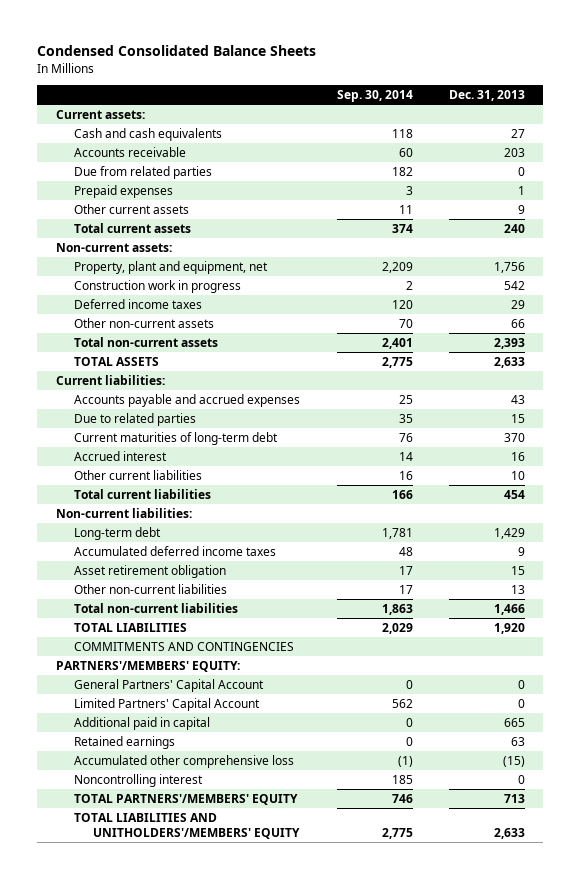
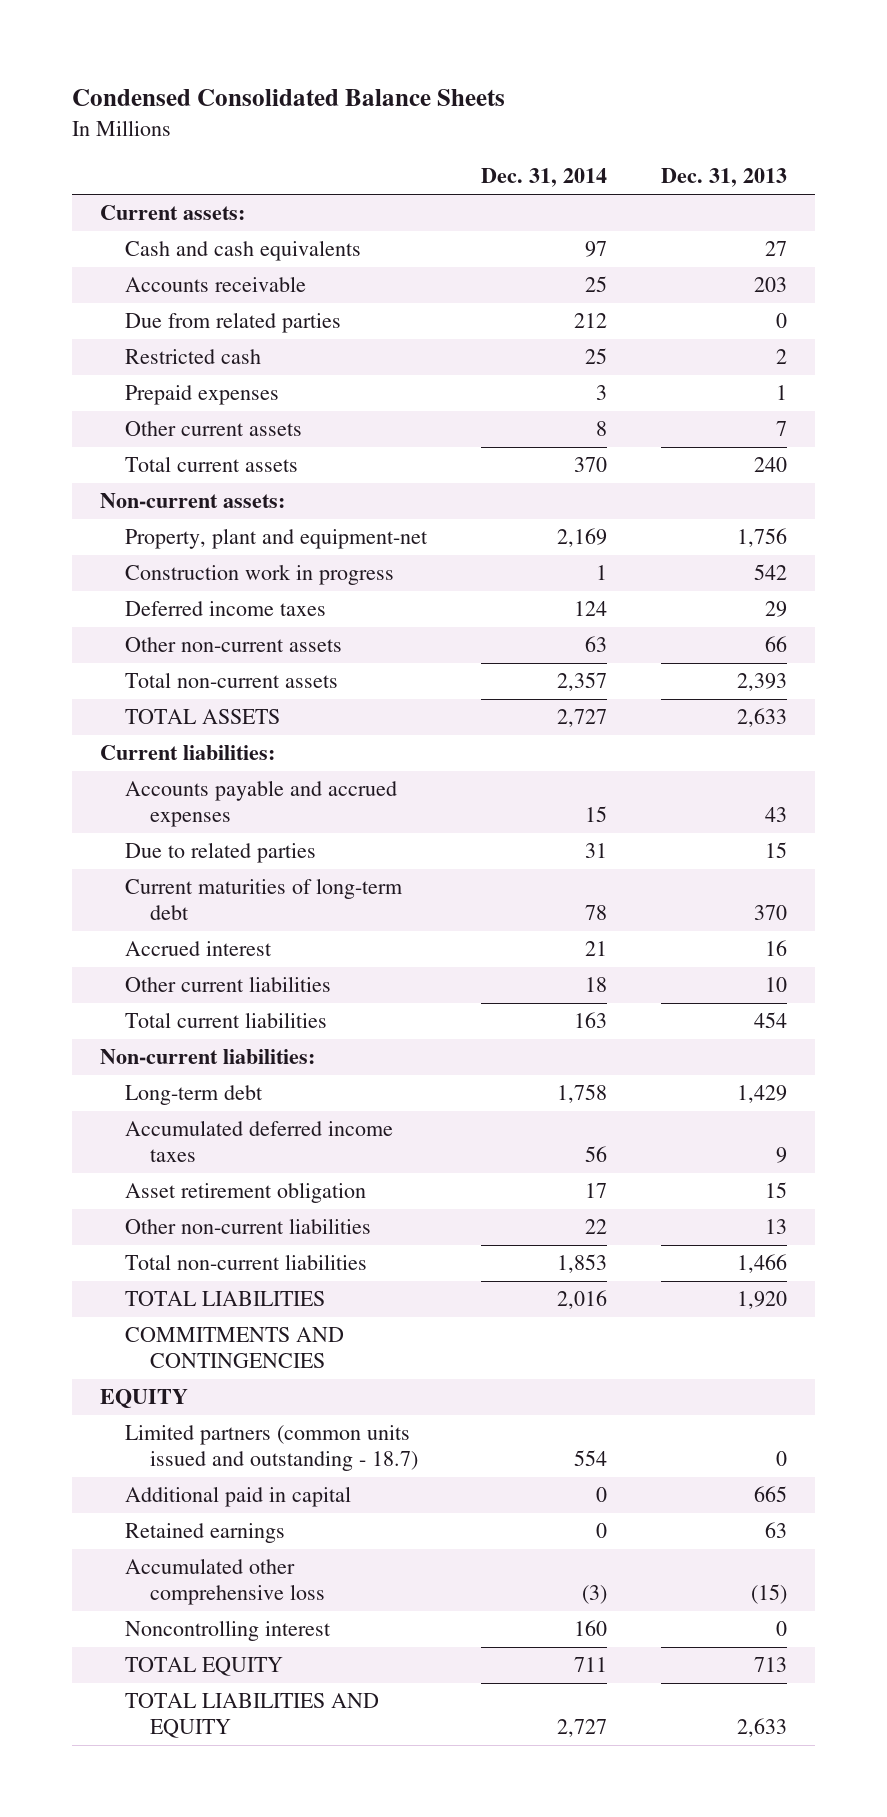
[336,89,413,102] Sep. 30, 2014 -> none
none -> [481,168,608,188] Dec. 31, 2014
none -> [124,349,261,365] Restricted cash
[518,204,526,214] 9 -> [776,421,788,437] 7
[74,260,269,274] Property, plant and equipment, net -> [124,528,428,550] Property, plant and equipment-net
[74,678,265,692] General Partners' Capital Account -> none
[55,660,240,672] PARTNERS'/MEMBERS' EQUITY: -> [99,1389,188,1409] EQUITY
[74,697,261,711] Limited Partners' Capital Account -> [124,1425,418,1472] Limited partners (common units issued and outstanding - 18.7)
[74,793,299,805] TOTAL PARTNERS'/MEMBERS' EQUITY -> [124,1657,283,1677] TOTAL EQUITY
[74,812,301,840] TOTAL LIABILITIES AND UNITHOLDERS'/MEMBERS' EQUITY -> [124,1693,379,1739] TOTAL LIABILITIES AND EQUITY

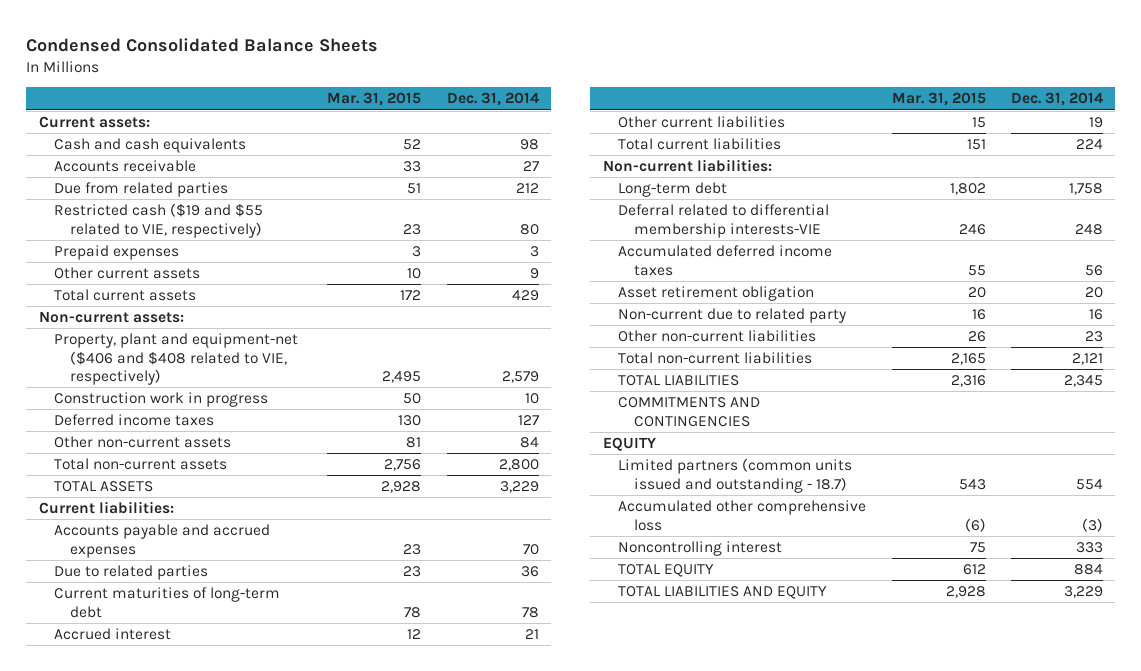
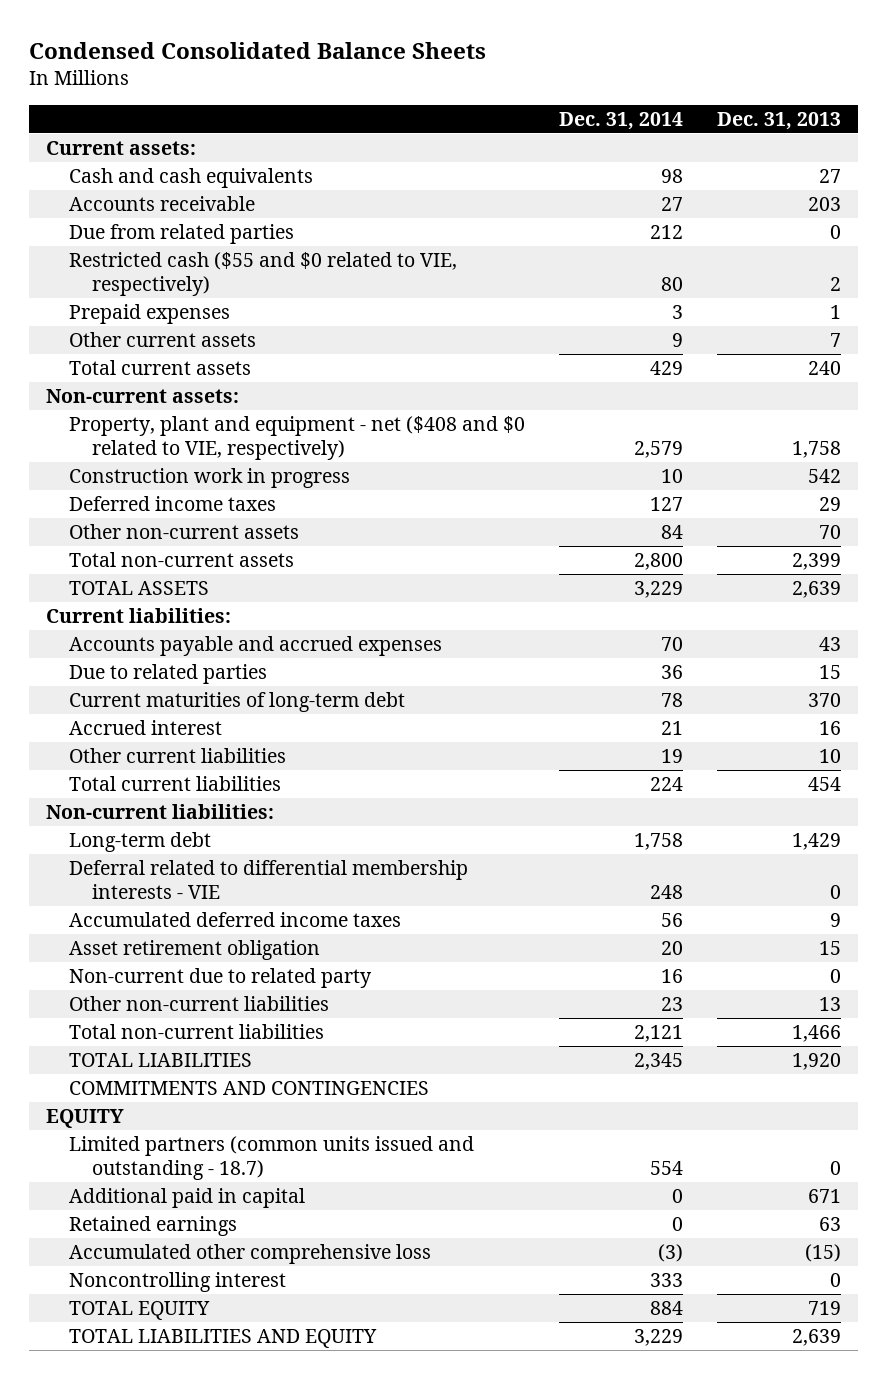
[327,92,422,107] Mar. 31, 2015 -> none
none -> [716,111,841,130] Dec. 31, 2013
[54,203,264,238] Restricted cash ($19 and $55 related to VIE, respectively) -> [68,252,457,296] Restricted cash ($55 and $0 related to VIE, respectively)
[54,333,299,386] Property, plant and equipment-net ($406 and $408 related to VIE, respectively) -> [68,416,525,460] Property, plant and equipment - net ($408 and $0 related to VIE, respectively)
[618,204,830,238] Deferral related to differential membership interests-VIE -> [68,860,468,899] Deferral related to differential membership interests - VIE
none -> [68,1188,305,1209] Additional paid in capital
none -> [68,1216,237,1237] Retained earnings

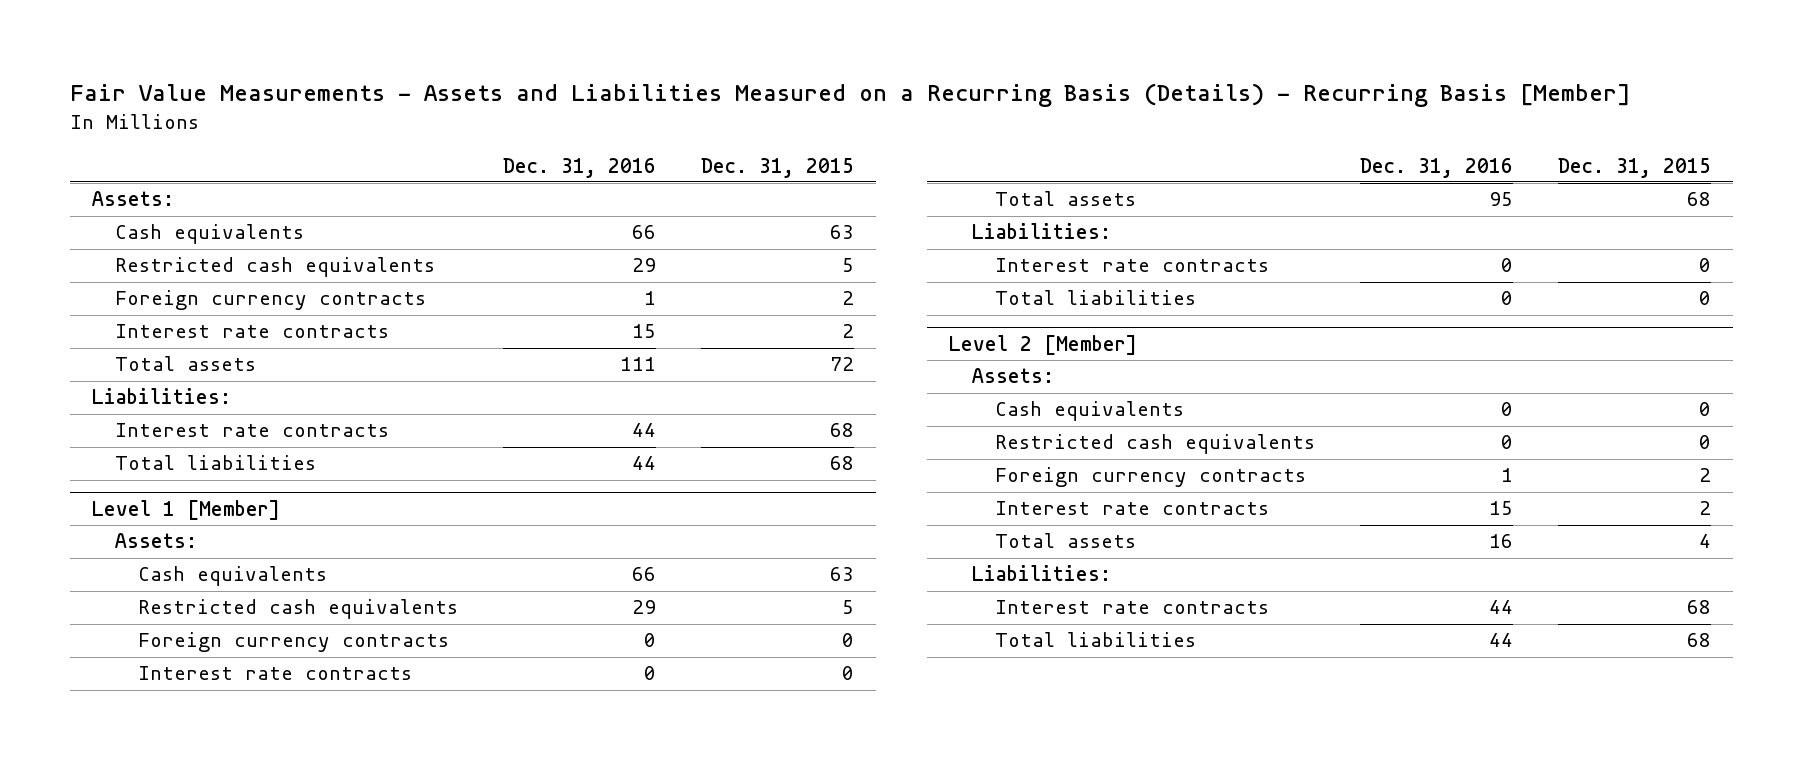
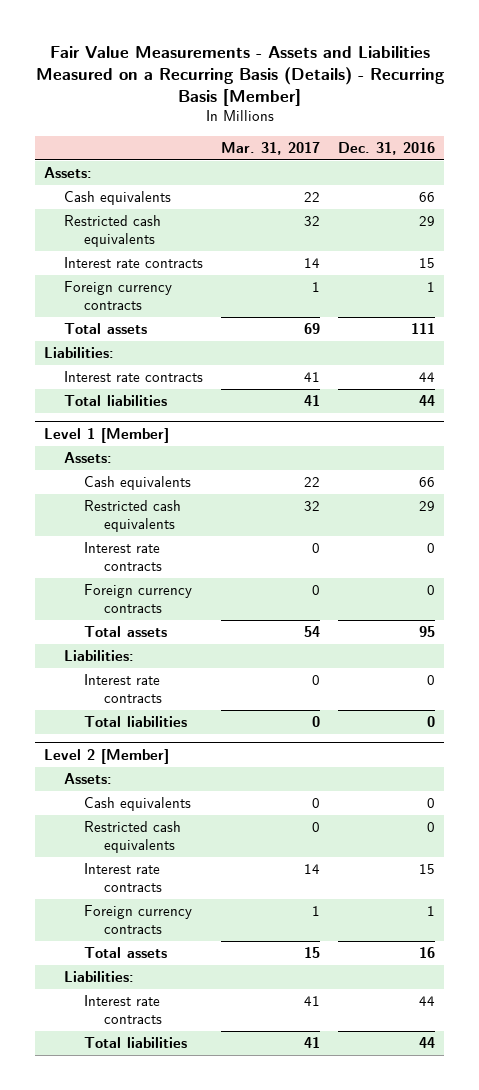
[700,157,854,178] Dec. 31, 2015 -> none
none -> [220,141,320,155] Mar. 31, 2017
[114,290,426,311] Foreign currency contracts -> [64,281,173,310] Foreign currency contracts
[137,632,449,653] Foreign currency contracts -> [83,584,192,613] Foreign currency contracts
[995,467,1307,488] Foreign currency contracts -> [83,905,192,934] Foreign currency contracts

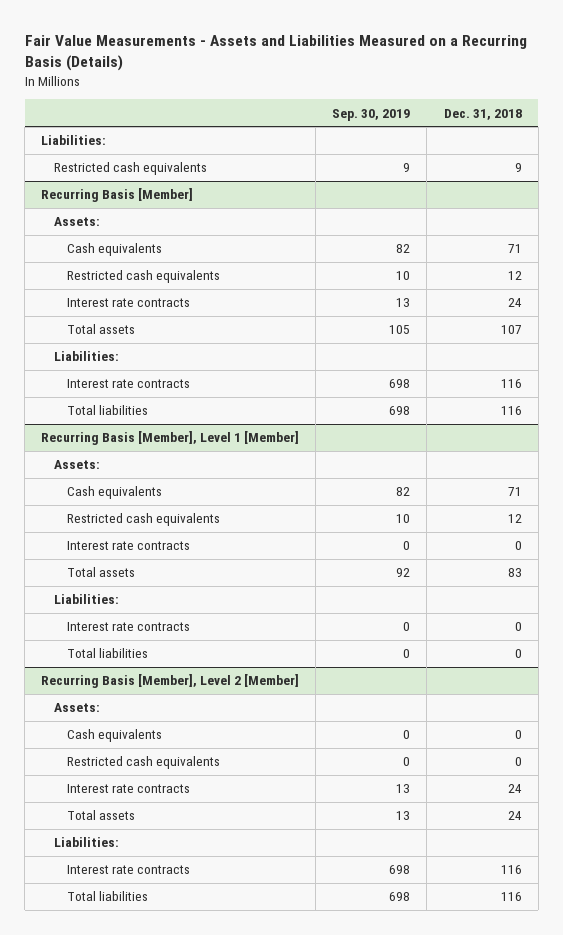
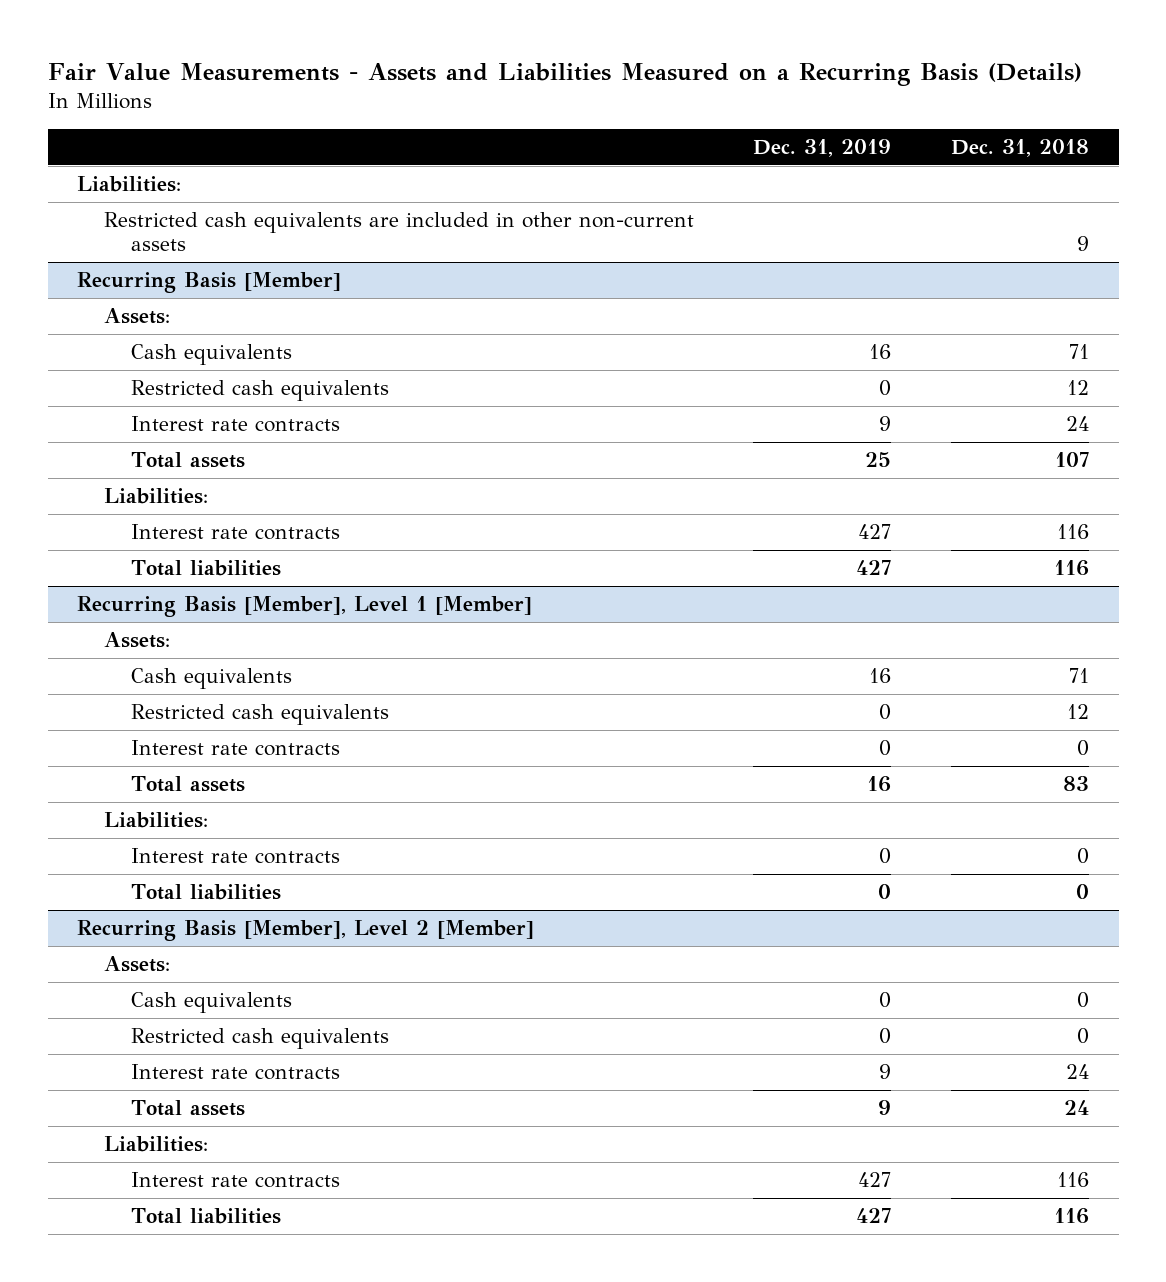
[332,108,411,121] Sep. 30, 2019 -> none
none -> [753,138,892,157] Dec. 31, 2019
[54,162,208,176] Restricted cash equivalents -> [104,212,695,252] Restricted cash equivalents are included in other non-current assets

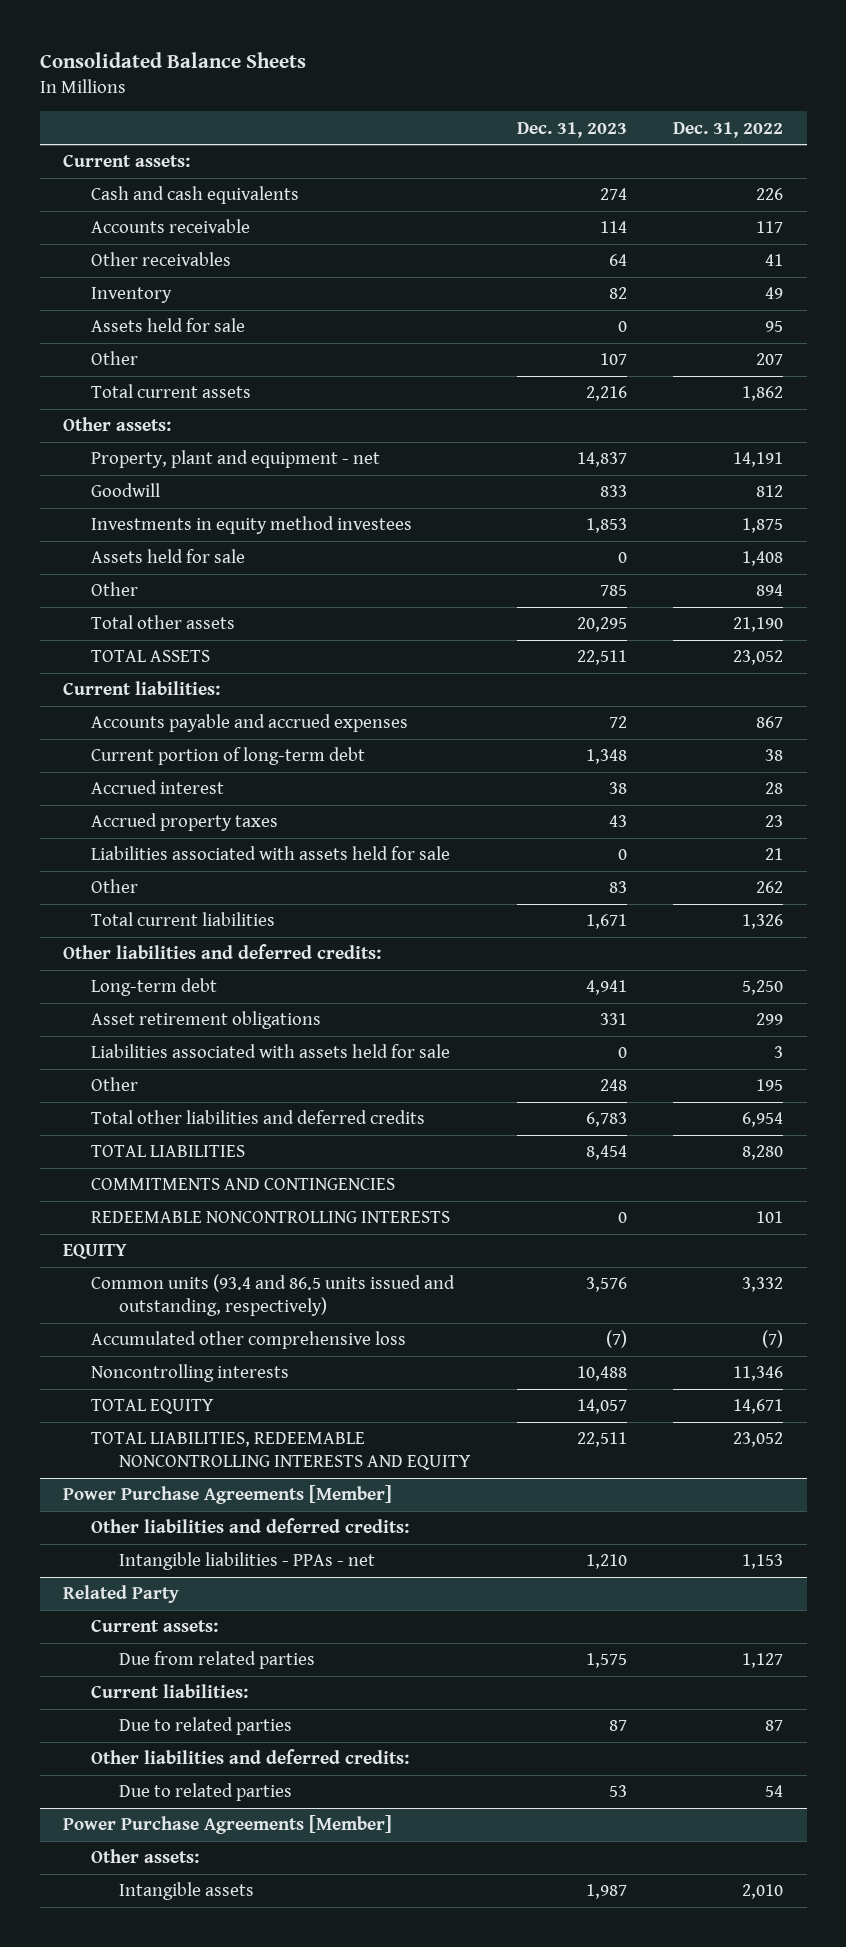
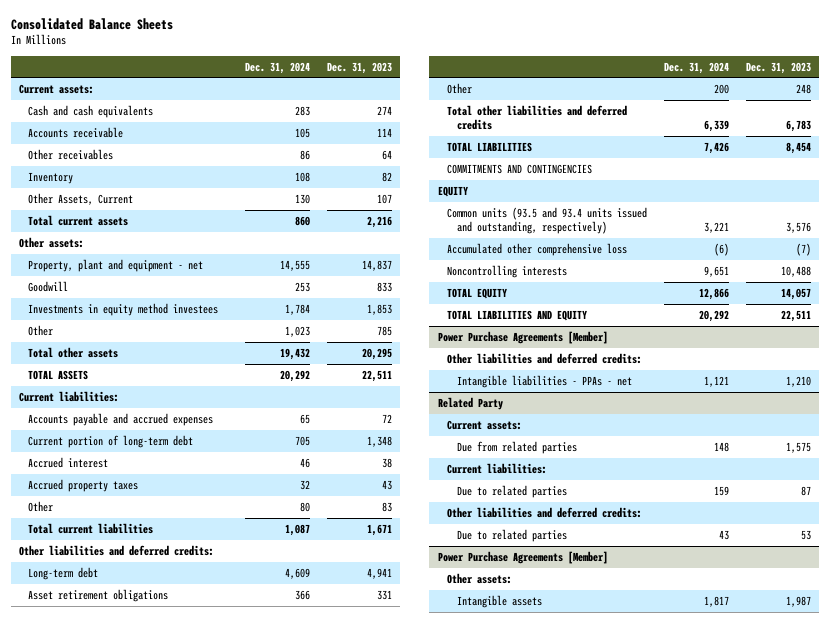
[673,121,784,138] Dec. 31, 2022 -> none
none -> [245,61,311,74] Dec. 31, 2024
[91,318,246,333] Assets held for sale -> none
[91,351,139,366] Other -> [28,192,134,205] Other Assets, Current
[91,549,246,564] Assets held for sale -> none
[91,846,451,861] Liabilities associated with assets held for sale -> none
[91,1044,451,1059] Liabilities associated with assets held for sale -> none
[91,1211,451,1224] REDEEMABLE NONCONTROLLING INTERESTS -> none
[91,1274,456,1317] Common units (93.4 and 86.5 units issued and outstanding, respectively) -> [447,206,648,235] Common units (93.5 and 93.4 units issued and outstanding, respectively)
[91,1432,472,1471] TOTAL LIABILITIES, REDEEMABLE NONCONTROLLING INTERESTS AND EQUITY -> [447,309,588,321] TOTAL LIABILITIES AND EQUITY

